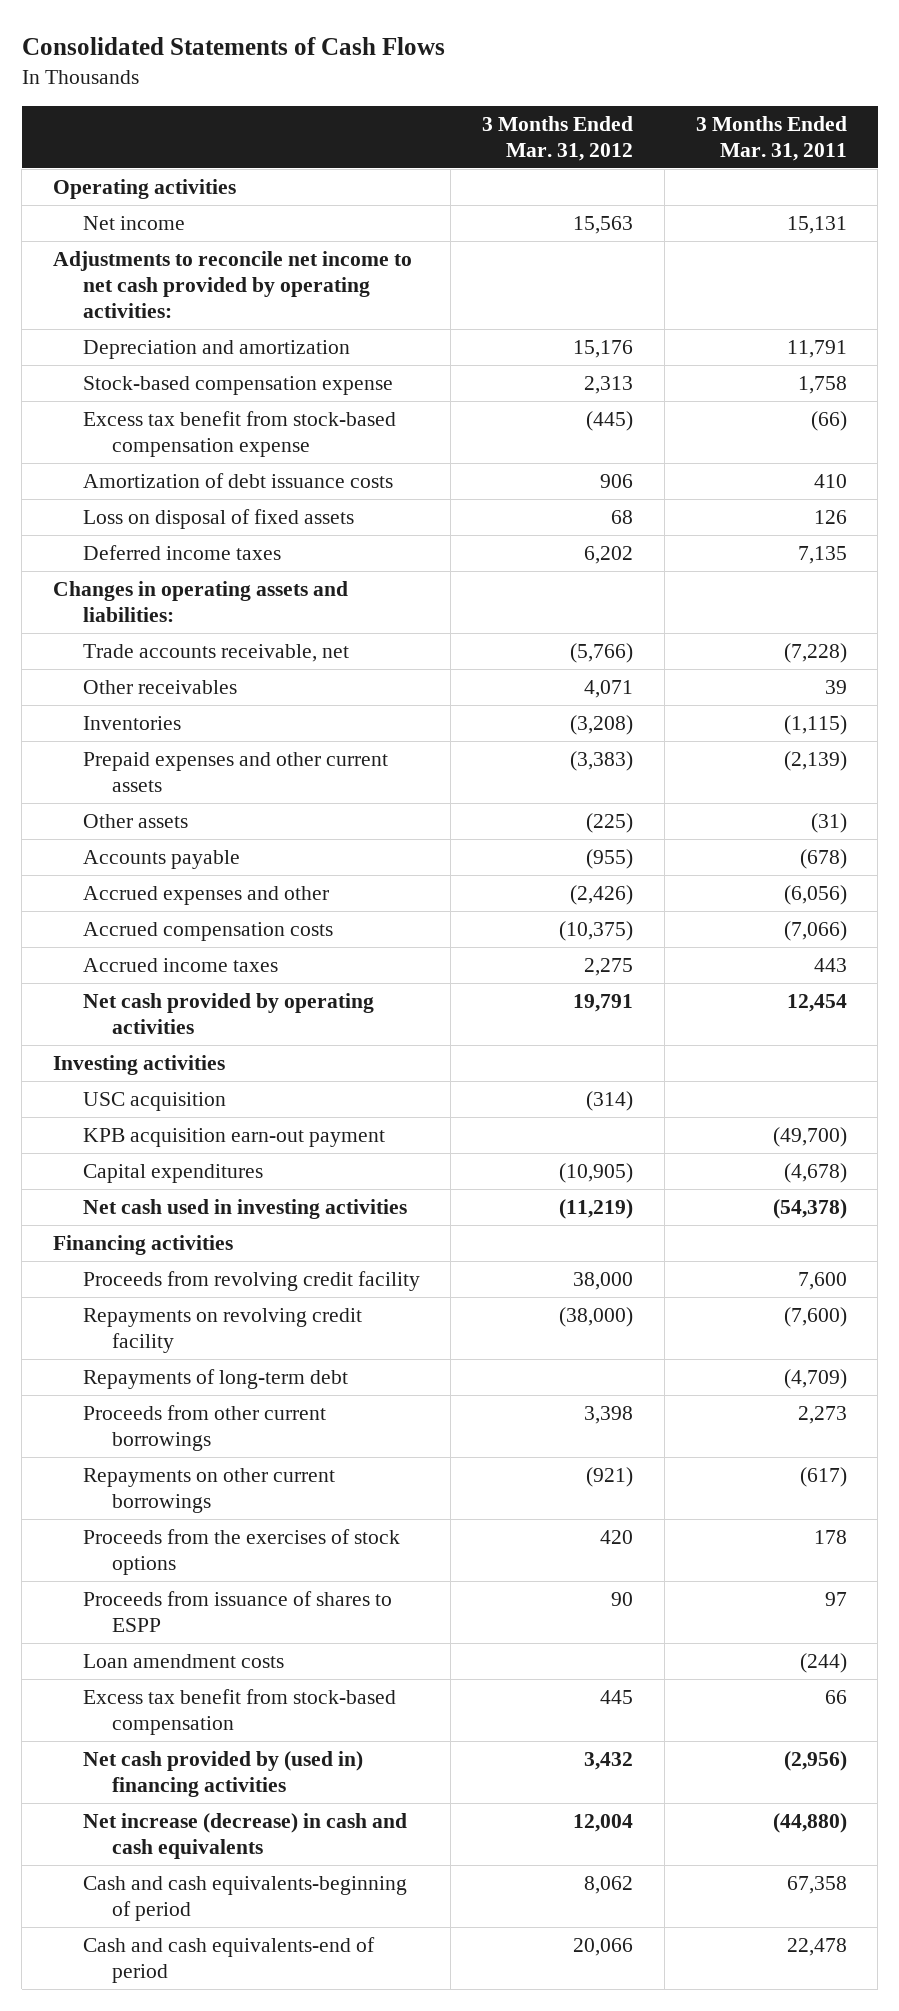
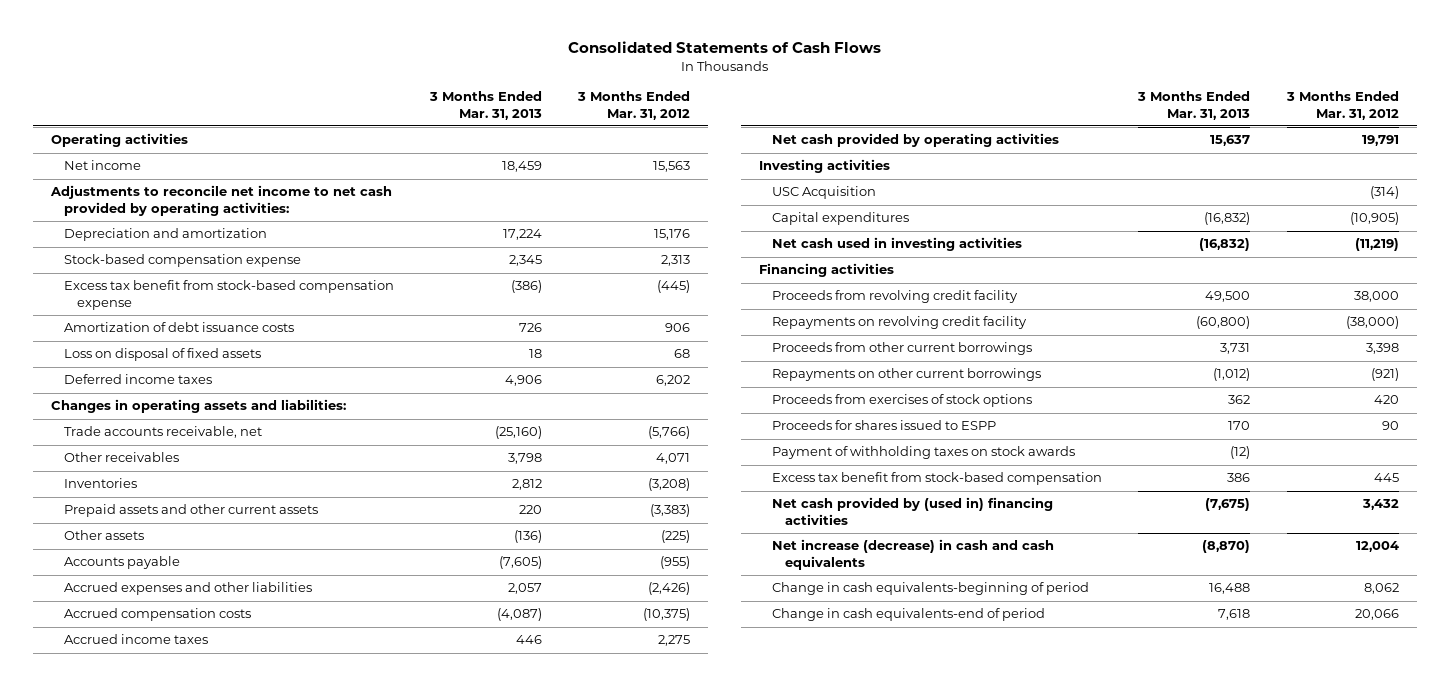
[695,115,847,161] 3 Months Ended Mar. 31, 2011 -> none
none -> [429,91,543,120] 3 Months Ended Mar. 31, 2013
[82,751,388,792] Prepaid expenses and other current assets -> [63,504,318,518] Prepaid assets and other current assets
[82,885,329,905] Accrued expenses and other -> [63,582,312,596] Accrued expenses and other liabilities
[82,1127,385,1147] KPB acquisition earn-out payment -> none
[82,1091,226,1111] USC acquisition -> [772,186,877,200] USC Acquisition
[82,1368,348,1389] Repayments of long-term debt -> none
[82,1653,284,1668] Loan amendment costs -> none
[82,1528,400,1575] Proceeds from the exercises of stock options -> [772,394,1033,408] Proceeds from exercises of stock options
[82,1590,392,1632] Proceeds from issuance of shares to ESPP -> [772,420,997,431] Proceeds for shares issued to ESPP
none -> [772,446,1076,460] Payment of withholding taxes on stock awards
[82,1875,407,1921] Cash and cash equivalents-beginning of period -> [772,582,1090,596] Change in cash equivalents-beginning of period
[82,1936,375,1983] Cash and cash equivalents-end of period -> [772,608,1046,622] Change in cash equivalents-end of period

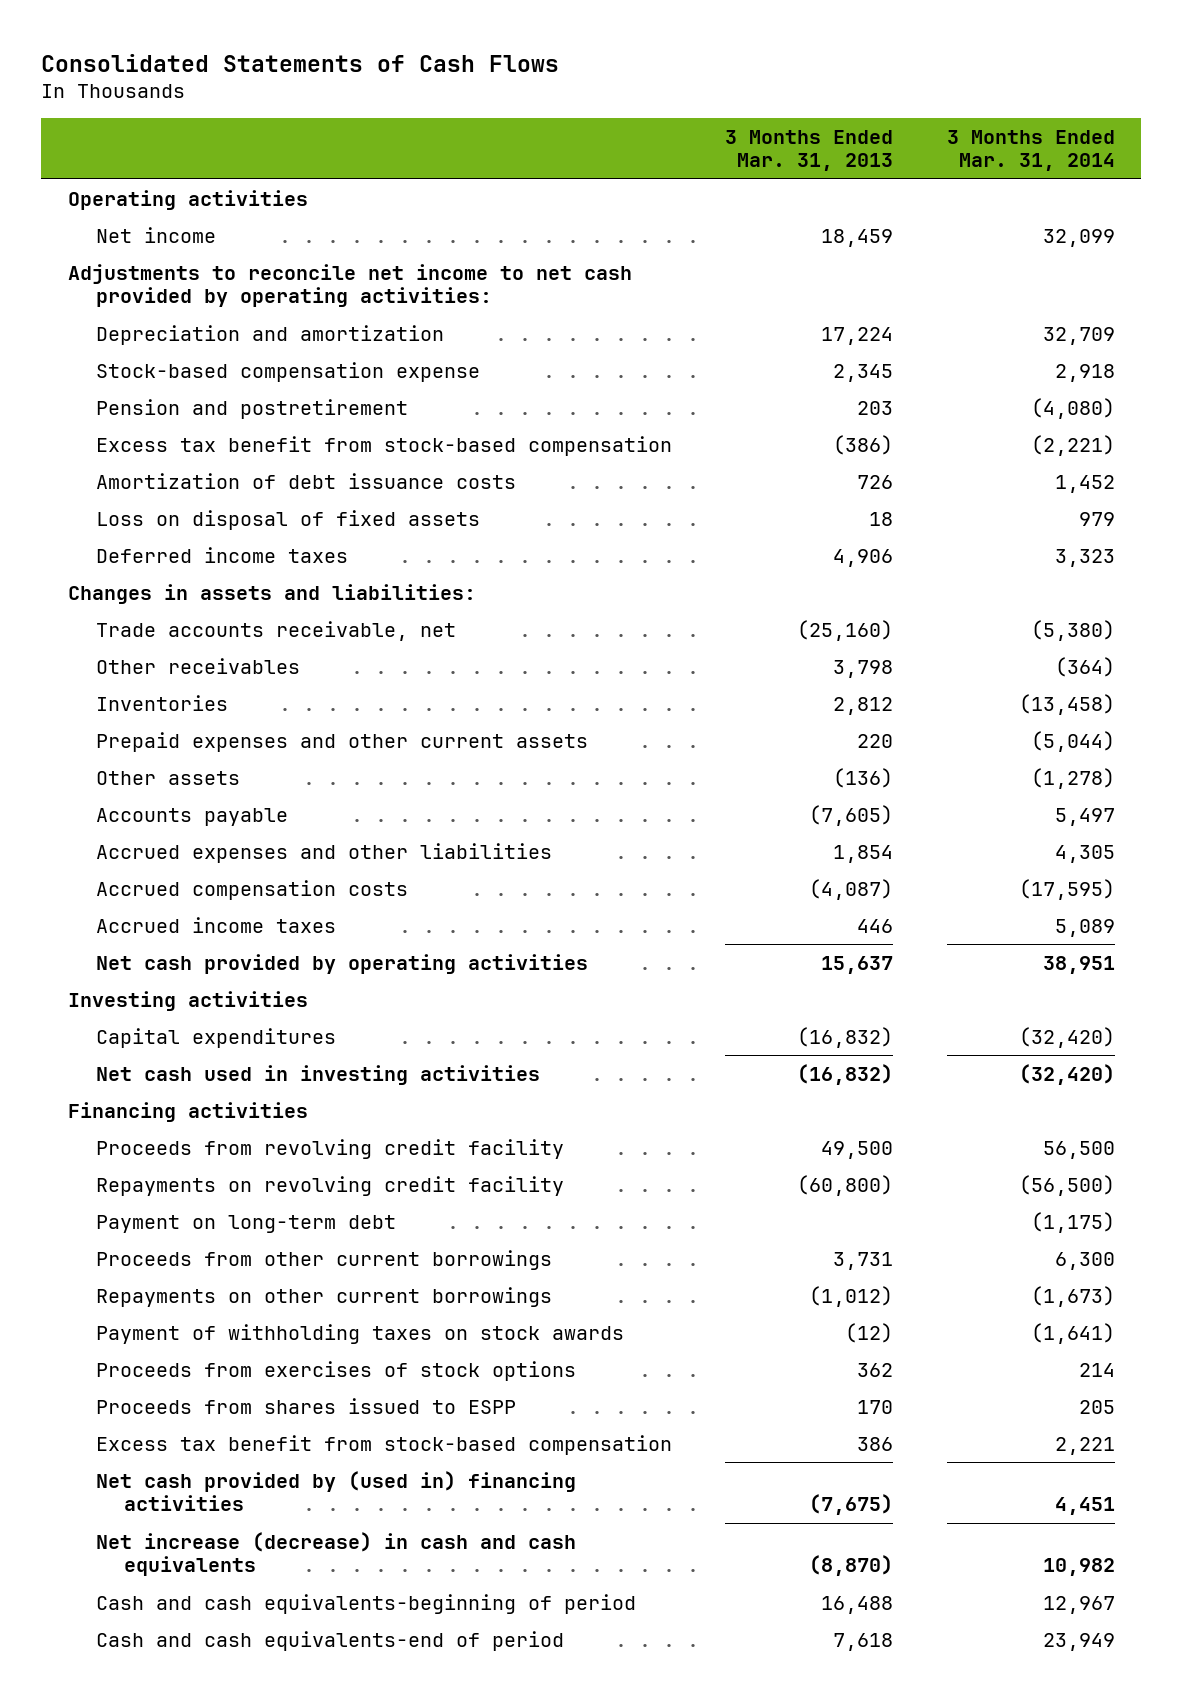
[577,91,691,120] 3 Months Ended Mar. 31, 2012 -> none
none -> [946,129,1115,172] 3 Months Ended Mar. 31, 2014
none -> [96,398,409,419] Pension and postretirement
[63,280,394,310] Excess tax benefit from stock-based compensation expense -> [96,435,673,456] Excess tax benefit from stock-based compensation
[50,399,346,414] Changes in operating assets and liabilities: -> [67,583,476,604] Changes in assets and liabilities:
[63,504,318,518] Prepaid assets and other current assets -> [96,731,589,752] Prepaid expenses and other current assets
[508,583,543,595] 2,057 -> [833,844,894,863] 1,854
[772,186,877,200] USC Acquisition -> none
none -> [96,1214,397,1233] Payment on long-term debt
[772,420,997,431] Proceeds for shares issued to ESPP -> none
[772,394,1033,408] Proceeds from exercises of stock options -> [96,1360,577,1381] Proceeds from exercises of stock options
none -> [96,1397,517,1414] Proceeds from shares issued to ESPP
[772,582,1090,596] Change in cash equivalents-beginning of period -> [96,1593,637,1614] Cash and cash equivalents-beginning of period
[772,608,1046,622] Change in cash equivalents-end of period -> [96,1630,565,1651] Cash and cash equivalents-end of period

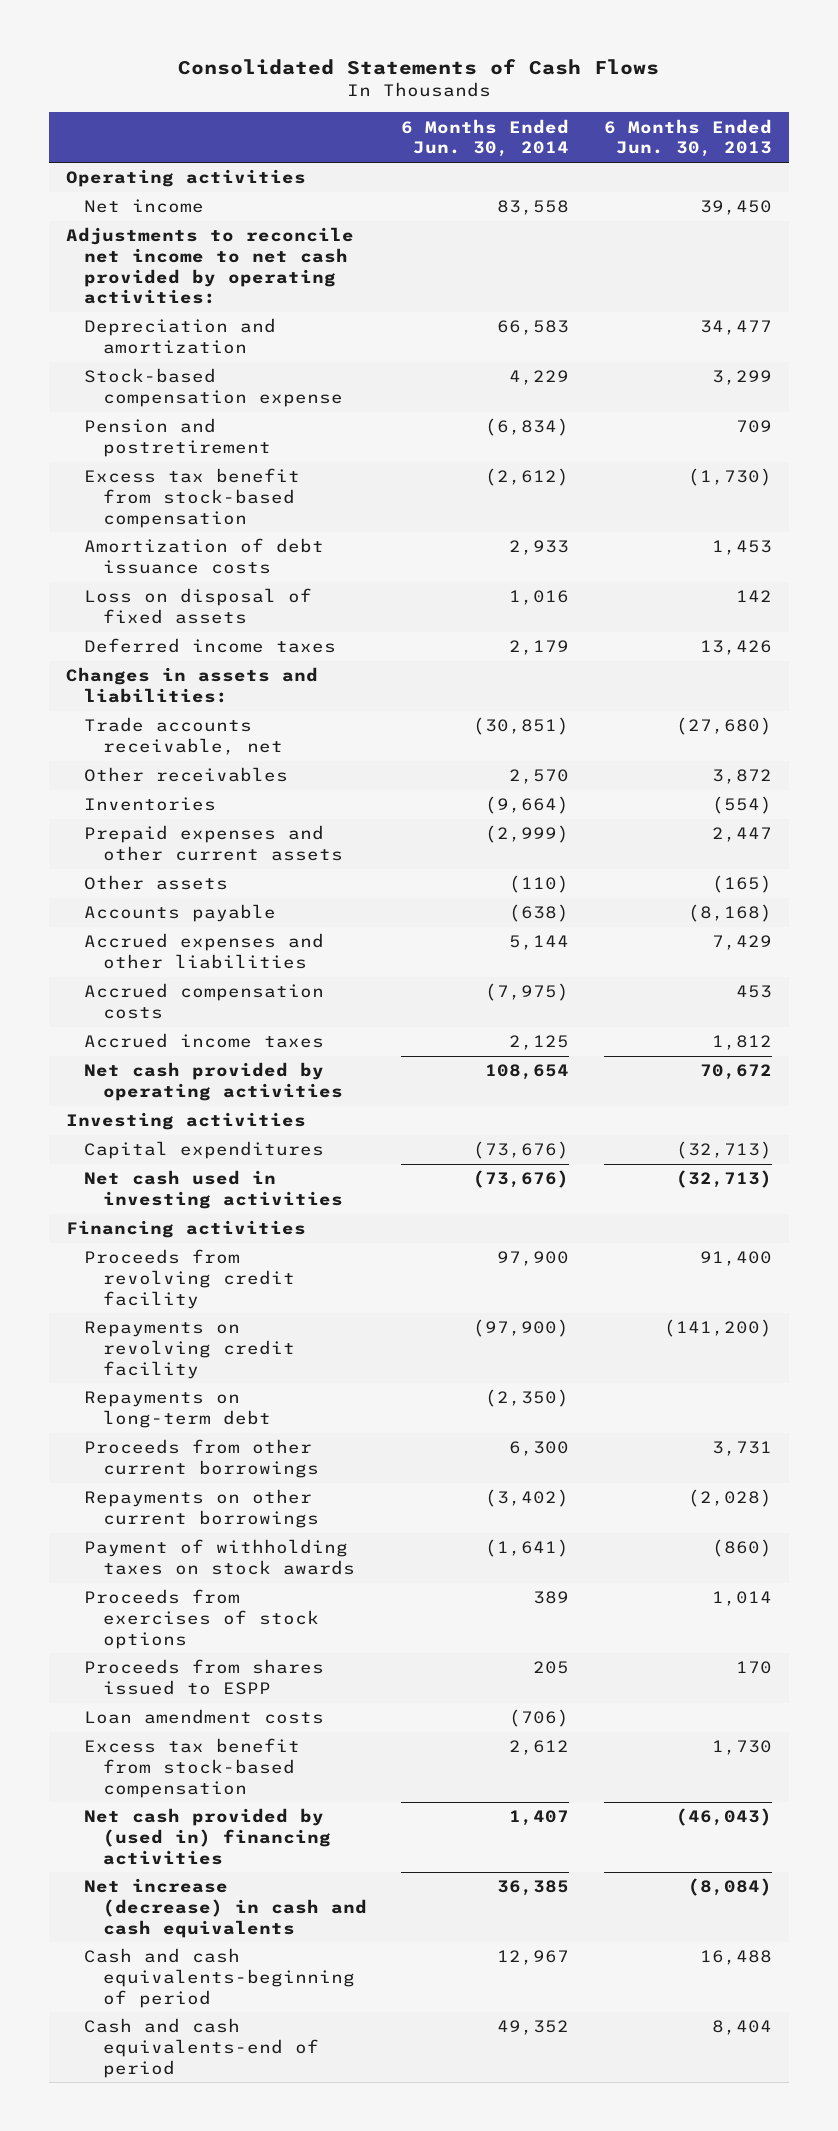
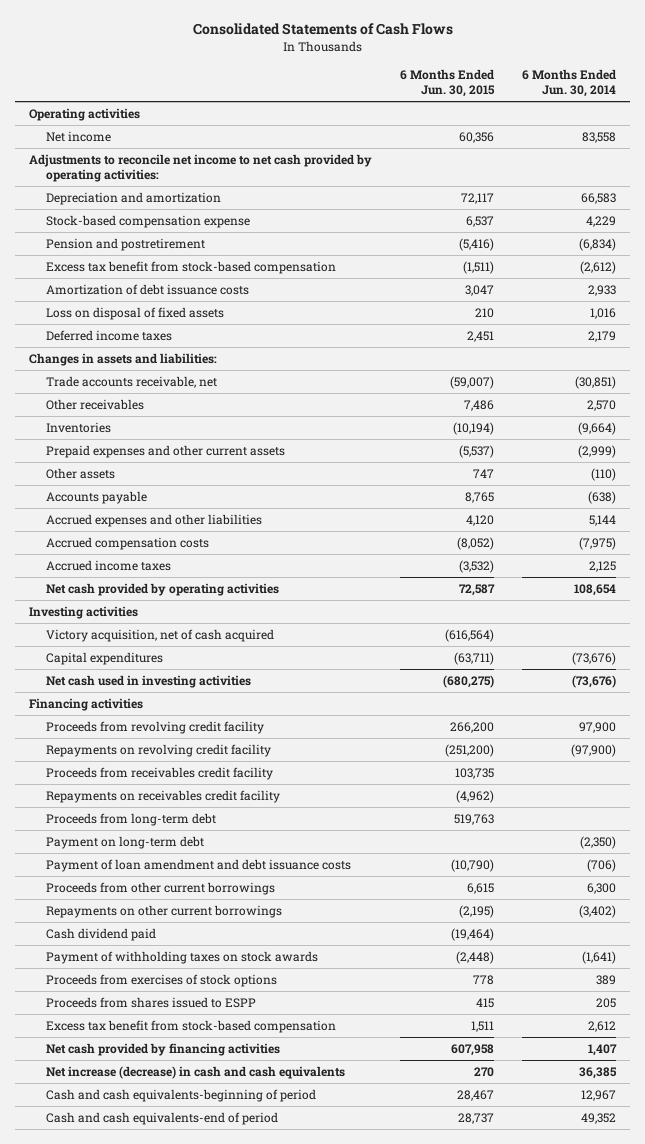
[604,118,773,158] 6 Months Ended Jun. 30, 2013 -> none
none -> [400,68,496,97] 6 Months Ended Jun. 30, 2015
none -> [46,629,275,643] Victory acquisition, net of cash acquired
none -> [46,767,274,781] Proceeds from receivables credit facility
none -> [46,790,281,804] Repayments on receivables credit facility
none -> [46,813,217,827] Proceeds from long-term debt
[84,1391,271,1428] Repayments on long-term debt -> [46,836,205,850] Payment on long-term debt
none -> [46,859,352,873] Payment of loan amendment and debt issuance costs
none -> [46,928,157,942] Cash dividend paid
[84,1709,325,1725] Loan amendment costs -> none
[84,1808,331,1865] Net cash provided by (used in) financing activities -> [46,1043,281,1057] Net cash provided by financing activities

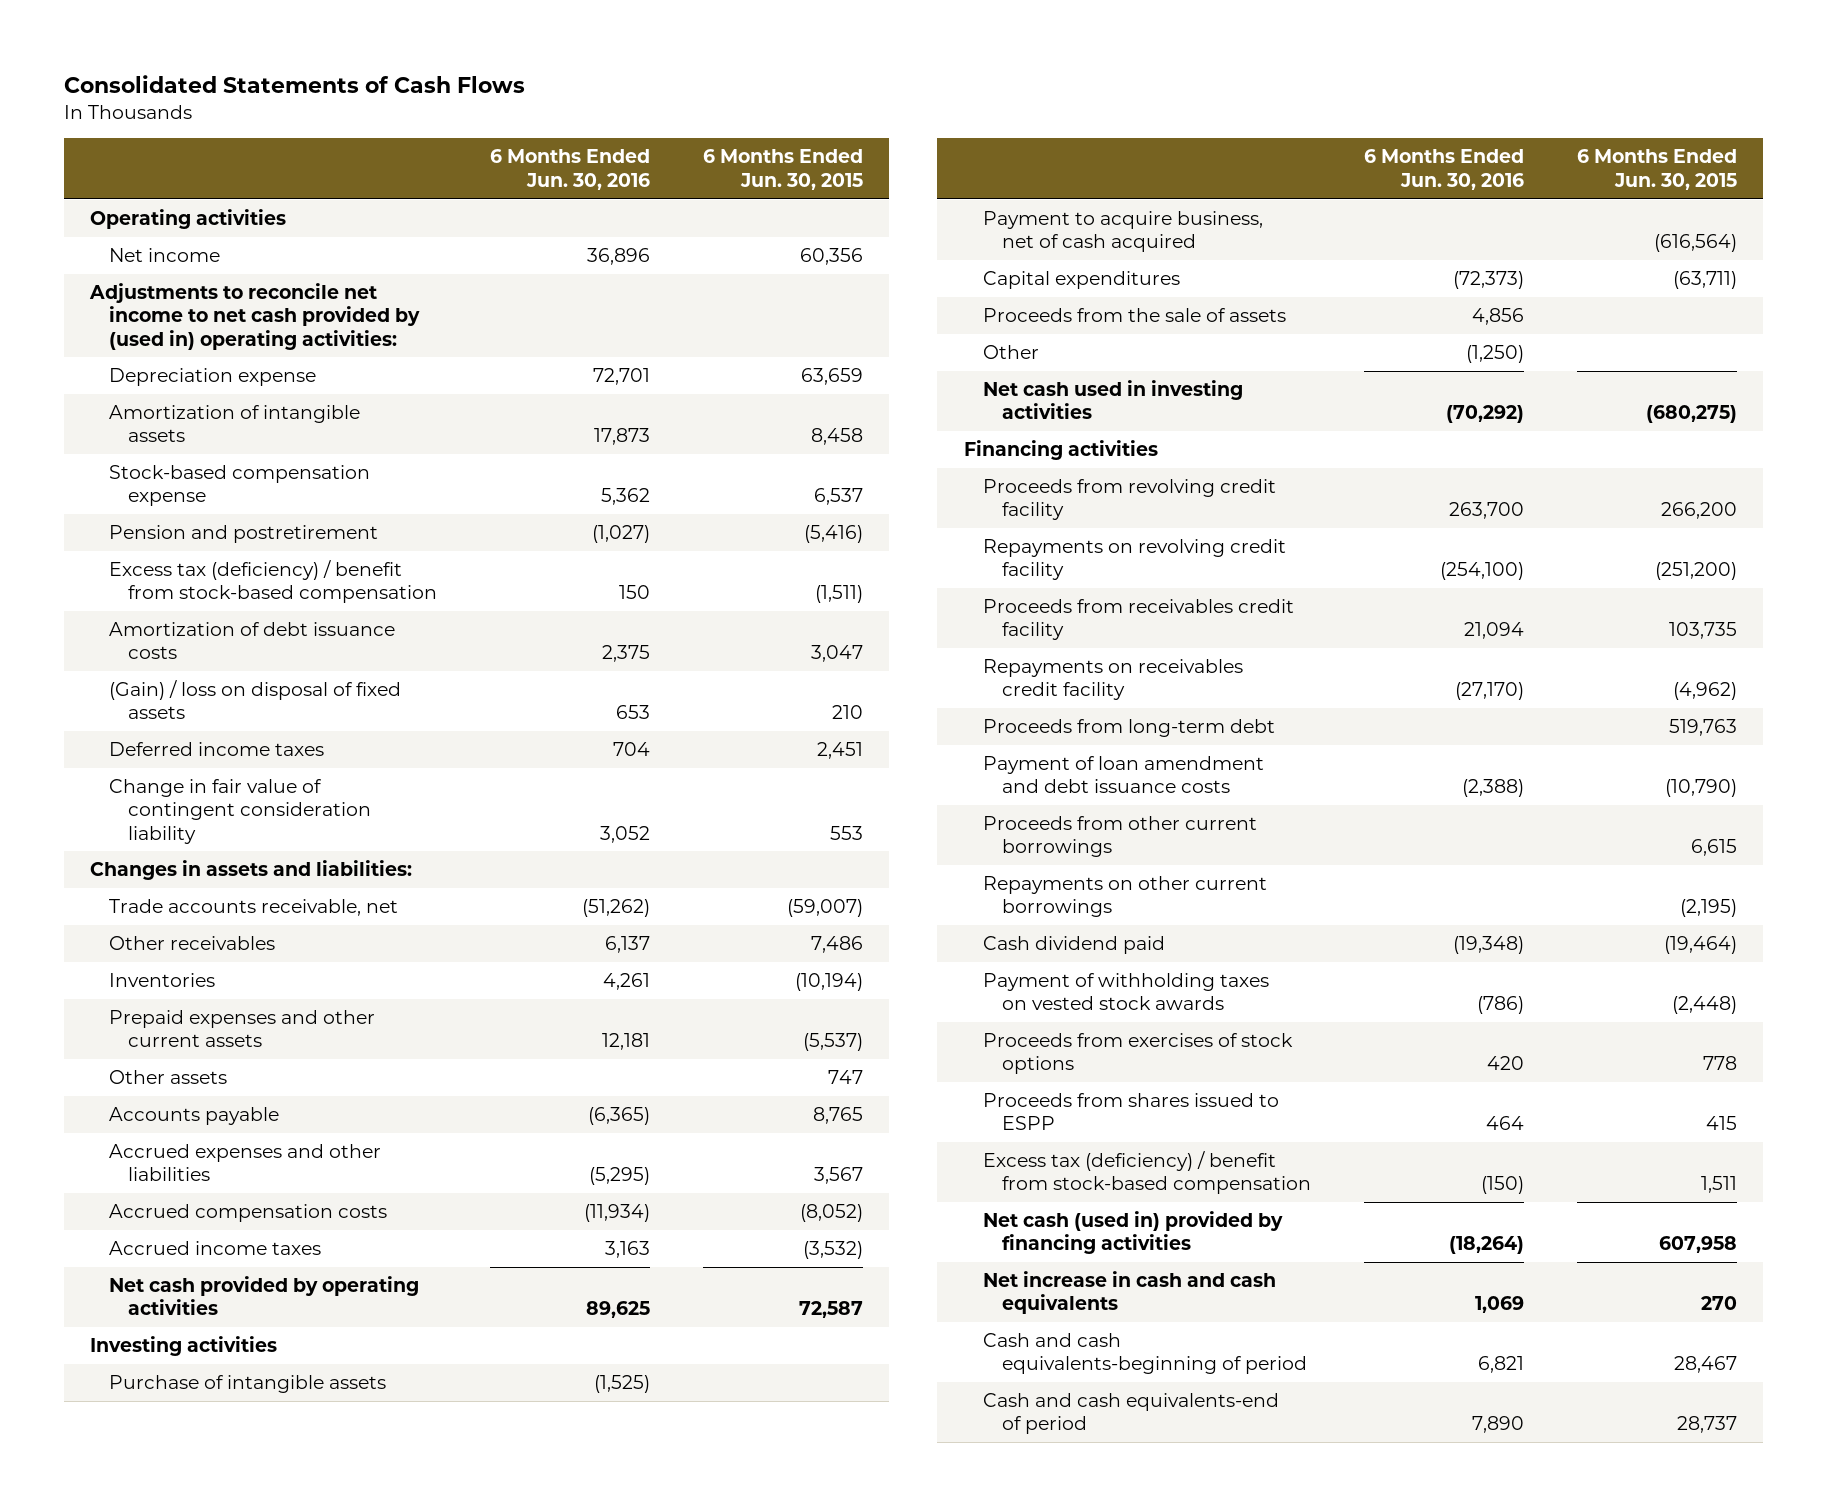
[521,68,616,97] 6 Months Ended Jun. 30, 2014 -> none
none -> [490,149,651,190] 6 Months Ended Jun. 30, 2016
[46,192,222,206] Depreciation and amortization -> none
[29,154,373,182] Adjustments to reconcile net income to net cash provided by operating activities: -> [89,283,421,350] Adjustments to reconcile net income to net cash provided by (used in) operating activities:
none -> [109,368,317,387] Depreciation expense
none -> [109,405,361,443] Amortization of intangible assets
[46,261,337,275] Excess tax benefit from stock-based compensation -> [109,560,438,604] Excess tax (deficiency) / benefit from stock-based compensation
[46,307,225,321] Loss on disposal of fixed assets -> [109,680,402,720] (Gain) / loss on disposal of fixed assets
none -> [109,779,372,844] Change in fair value of contingent consideration liability
[466,515,495,527] 4,120 -> [813,1167,863,1185] 3,567
none -> [109,1375,387,1394] Purchase of intangible assets
[46,629,275,643] Victory acquisition, net of cash acquired -> [982,211,1263,253] Payment to acquire business, net of cash acquired
none -> [982,308,1286,323] Proceeds from the sale of assets
none -> [982,345,1039,360] Other
[46,836,205,850] Payment on long-term debt -> none
[46,951,319,965] Payment of withholding taxes on stock awards -> [982,973,1269,1011] Payment of withholding taxes on vested stock awards
[46,1020,337,1034] Excess tax benefit from stock-based compensation -> [982,1151,1311,1195] Excess tax (deficiency) / benefit from stock-based compensation
[46,1043,281,1057] Net cash provided by financing activities -> [982,1211,1283,1255] Net cash (used in) provided by financing activities
[46,1066,346,1080] Net increase (decrease) in cash and cash equivalents -> [982,1271,1276,1315] Net increase in cash and cash equivalents

